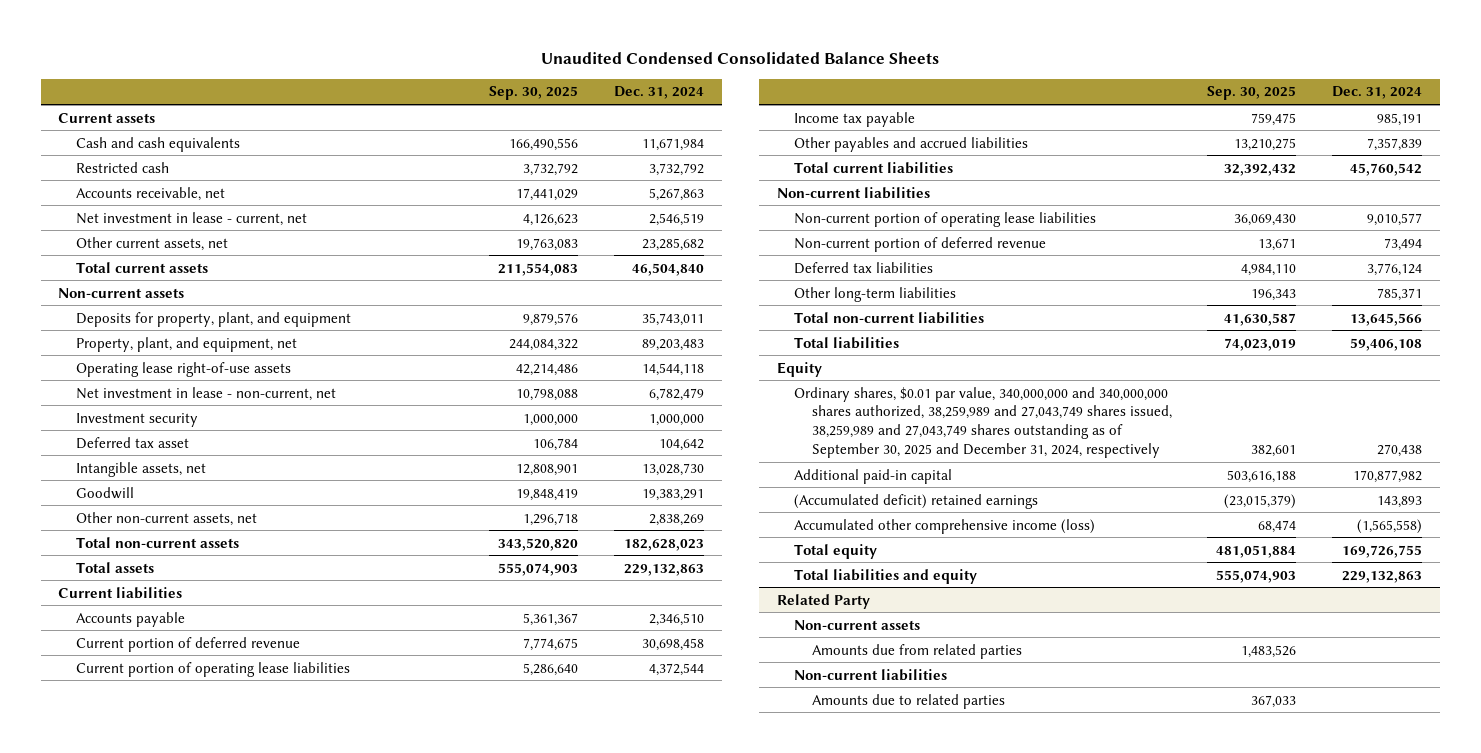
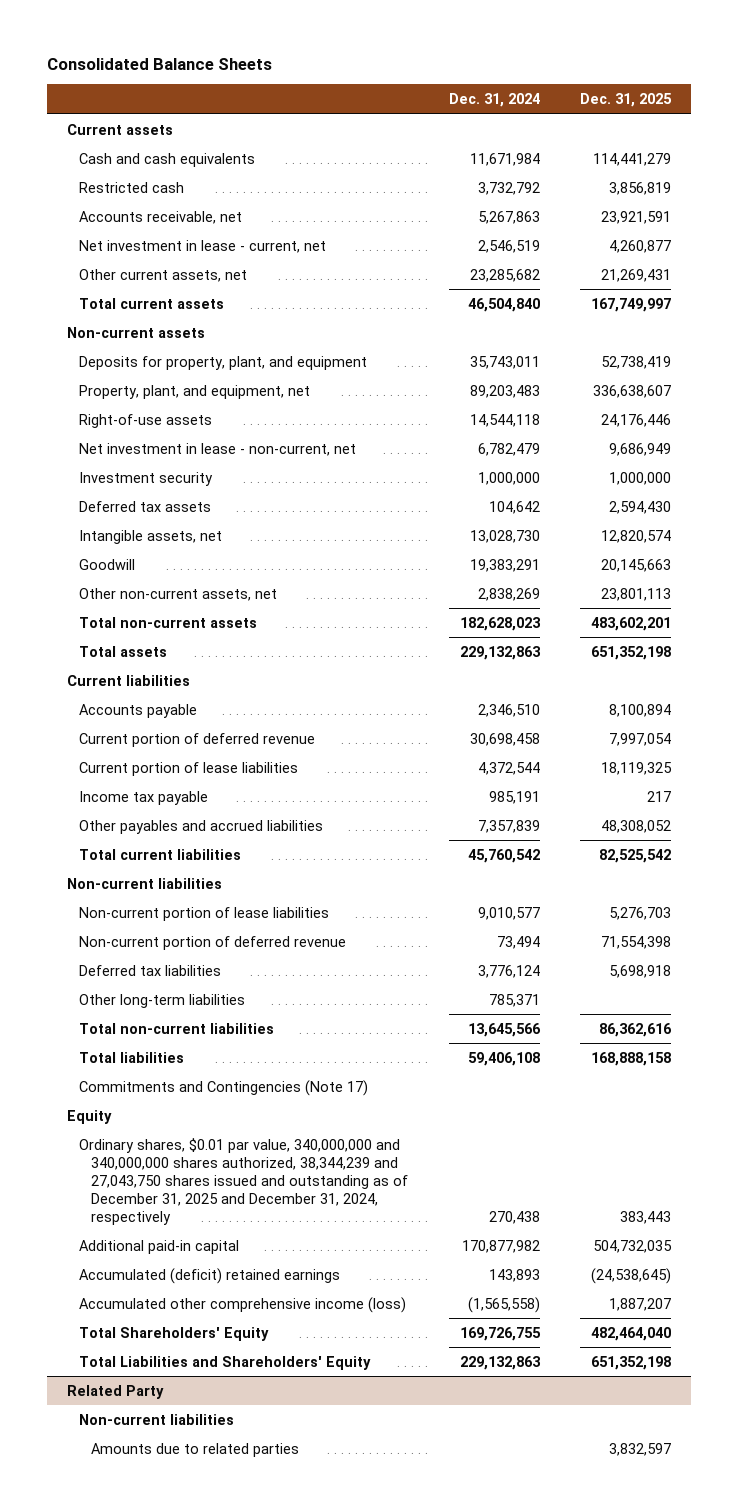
[541,51,940,64] Unaudited Condensed Consolidated Balance Sheets -> [46,57,272,70] Consolidated Balance Sheets
[488,86,578,101] Sep. 30, 2025 -> none
none -> [580,92,673,107] Dec. 31, 2025
[75,361,291,377] Operating lease right-of-use assets -> [79,413,213,428] Right-of-use assets
[75,436,189,449] Deferred tax asset -> [79,500,212,512] Deferred tax assets
[75,661,350,677] Current portion of operating lease liabilities -> [79,761,299,776] Current portion of lease liabilities
[794,211,1097,227] Non-current portion of operating lease liabilities -> [79,906,330,921] Non-current portion of lease liabilities
none -> [79,1079,369,1096] Commitments and Contingencies (Note 17)
[794,386,1172,458] Ordinary shares, $0.01 par value, 340,000,000 and 340,000,000 shares authorized, 38,259,989 and 27,043,749 shares issued, 38,259,989 and 27,043,749 shares outstanding as of September 30, 2025 and December 31, 2024, respectively -> [79,1137,409,1225] Ordinary shares, $0.01 par value, 340,000,000 and 340,000,000 shares authorized, 38,344,239 and 27,043,750 shares issued and outstanding as of December 31, 2025 and December 31, 2024, respectively
[794,493,1039,509] (Accumulated deficit) retained earnings -> [79,1267,341,1284] Accumulated (deficit) retained earnings
[794,543,878,559] Total equity -> [79,1326,270,1341] Total Shareholders' Equity
[794,568,978,584] Total liabilities and equity -> [79,1355,372,1370] Total Liabilities and Shareholders' Equity
[794,619,921,630] Non-current assets -> none
[811,643,1022,659] Amounts due from related parties -> none

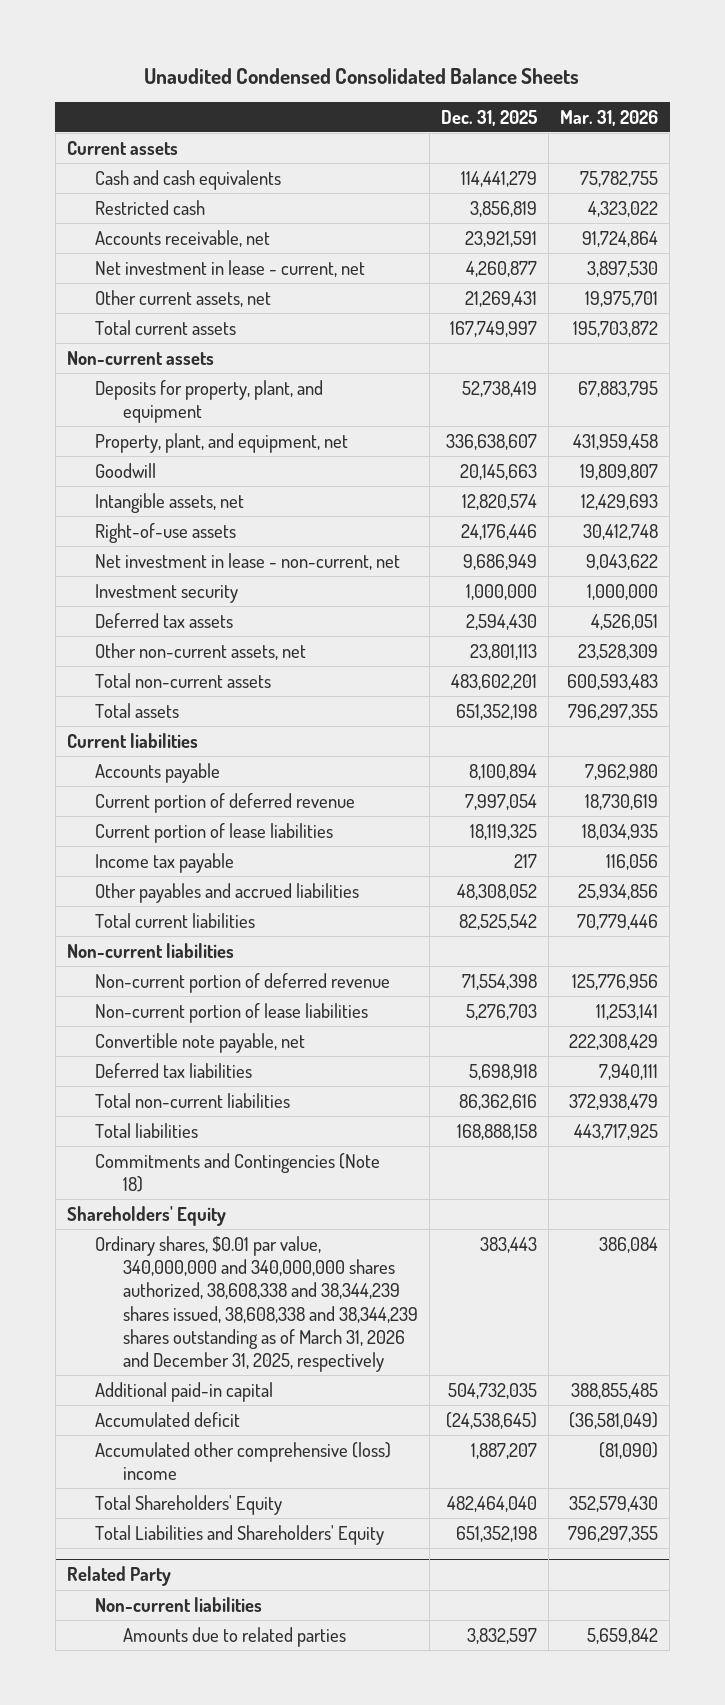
[46,57,272,70] Consolidated Balance Sheets -> [144,67,580,84] Unaudited Condensed Consolidated Balance Sheets
[448,92,540,107] Dec. 31, 2024 -> none
none -> [560,109,659,126] Mar. 31, 2026
[79,558,136,570] Goodwill -> [94,462,156,478] Goodwill
[79,529,223,544] Intangible assets, net -> [94,492,244,513] Intangible assets, net
[79,906,330,921] Non-current portion of lease liabilities -> [94,1002,368,1023] Non-current portion of lease liabilities
none -> [94,1032,305,1053] Convertible note payable, net
[79,993,246,1008] Other long-term liabilities -> none
[79,1079,369,1096] Commitments and Contingencies (Note 17) -> [94,1152,380,1192] Commitments and Contingencies (Note 18)
[67,1109,113,1124] Equity -> [66,1205,226,1226] Shareholders' Equity
[79,1137,409,1225] Ordinary shares, $0.01 par value, 340,000,000 and 340,000,000 shares authorized, 38,344,239 and 27,043,750 shares issued and outstanding as of December 31, 2025 and December 31, 2024, respectively -> [94,1235,419,1373] Ordinary shares, $0.01 par value, 340,000,000 and 340,000,000 shares authorized, 38,608,338 and 38,344,239 shares issued, 38,608,338 and 38,344,239 shares outstanding as of March 31, 2026 and December 31, 2025, respectively
[79,1267,341,1284] Accumulated (deficit) retained earnings -> [94,1411,240,1427] Accumulated deficit
[79,1296,407,1313] Accumulated other comprehensive income (loss) -> [94,1441,391,1480] Accumulated other comprehensive (loss) income

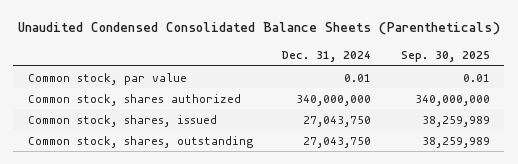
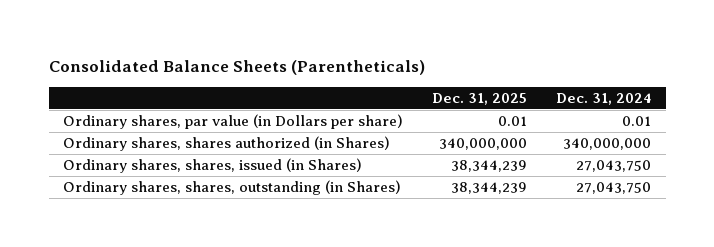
[17,22,500,36] Unaudited Condensed Consolidated Balance Sheets (Parentheticals) -> [48,59,425,75] Consolidated Balance Sheets (Parentheticals)
[400,51,490,63] Sep. 30, 2025 -> none
none -> [432,93,528,106] Dec. 31, 2025
[27,72,187,85] Common stock, par value -> [63,114,404,130] Ordinary shares, par value (in Dollars per share)
[27,93,241,106] Common stock, shares authorized -> [63,136,391,152] Ordinary shares, shares authorized (in Shares)
[27,114,217,127] Common stock, shares, issued -> [63,158,363,174] Ordinary shares, shares, issued (in Shares)
[27,135,253,148] Common stock, shares, outstanding -> [63,180,402,196] Ordinary shares, shares, outstanding (in Shares)

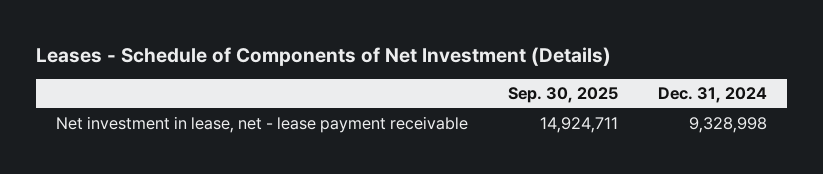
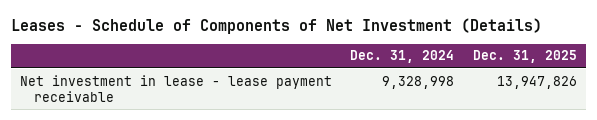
[508,87,619,104] Sep. 30, 2025 -> none
none -> [472,50,577,64] Dec. 31, 2025
[56,116,469,134] Net investment in lease, net - lease payment receivable -> [20,74,333,102] Net investment in lease - lease payment receivable

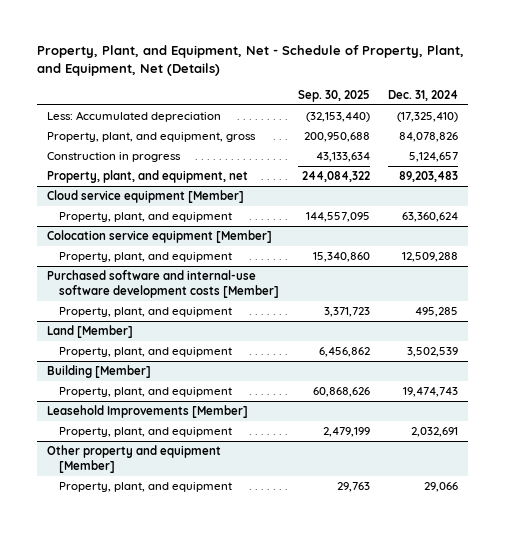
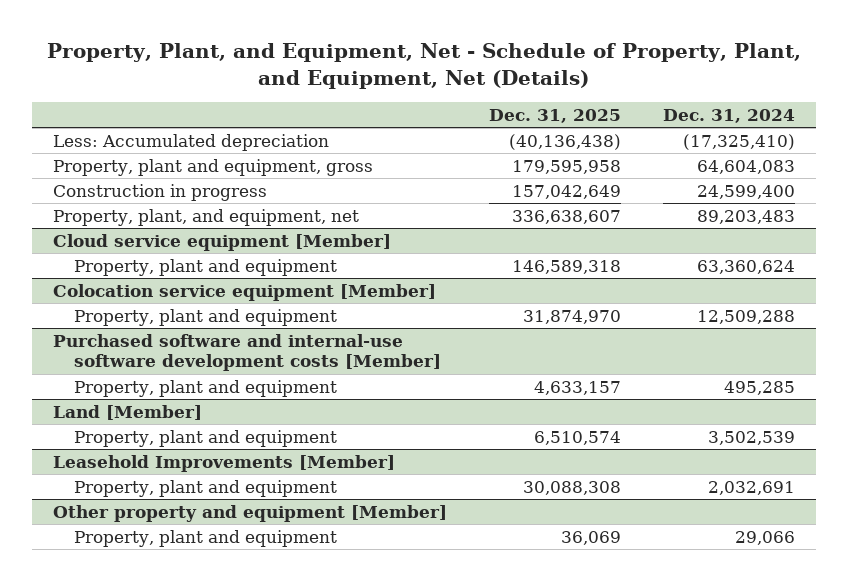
[297,89,370,102] Sep. 30, 2025 -> none
none -> [488,108,621,123] Dec. 31, 2025
[46,132,256,143] Property, plant, and equipment, gross -> [52,158,373,176] Property, plant and equipment, gross
[399,132,459,143] 84,078,826 -> [696,159,795,174] 64,604,083
[409,152,459,163] 5,124,657 -> [696,184,795,199] 24,599,400
[58,212,232,223] Property, plant, and equipment -> [74,258,338,276] Property, plant and equipment
[58,252,232,263] Property, plant, and equipment -> [74,308,338,326] Property, plant and equipment
[58,307,232,318] Property, plant, and equipment -> [74,379,338,397] Property, plant and equipment
[46,365,151,379] Building [Member] -> none
[58,387,232,398] Property, plant, and equipment -> none
[58,347,232,358] Property, plant, and equipment -> [74,429,338,447] Property, plant and equipment
[58,427,232,438] Property, plant, and equipment -> [74,479,338,497] Property, plant and equipment
[58,482,232,493] Property, plant, and equipment -> [74,529,338,547] Property, plant and equipment

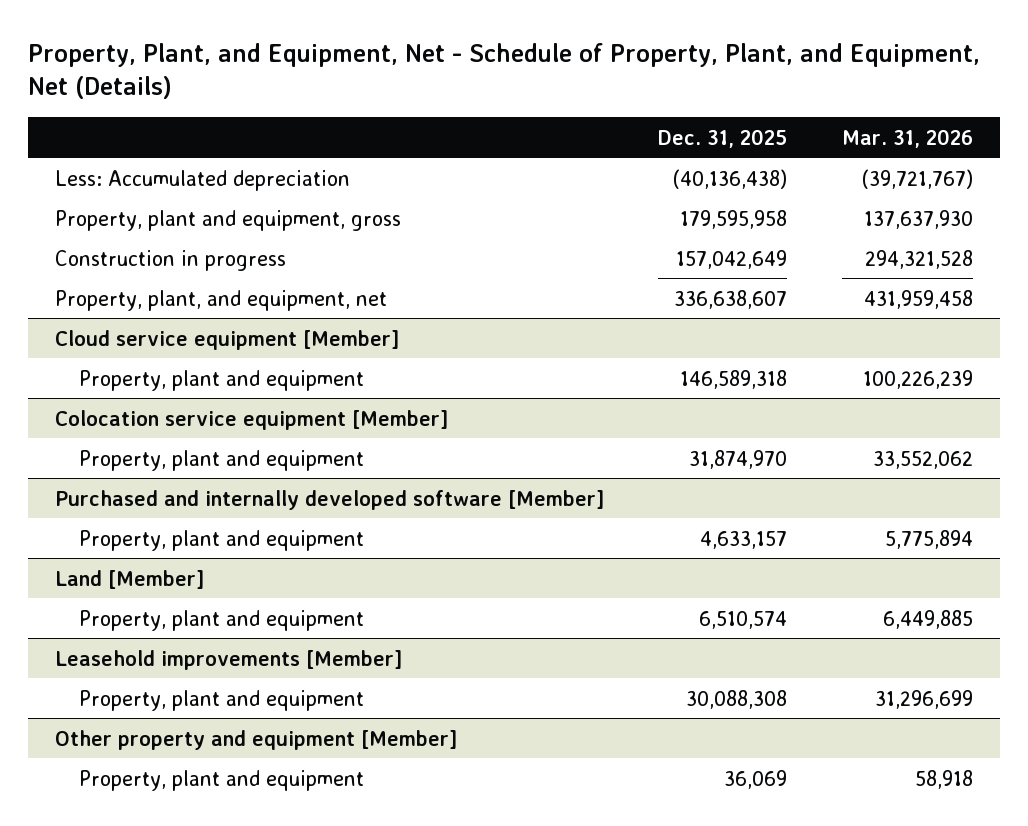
[662,108,795,123] Dec. 31, 2024 -> none
none -> [841,128,973,148] Mar. 31, 2026
[52,333,442,372] Purchased software and internal-use software development costs [Member] -> none
none -> [55,489,605,510] Purchased and internally developed software [Member]
[52,454,395,472] Leasehold Improvements [Member] -> [55,649,403,670] Leasehold improvements [Member]

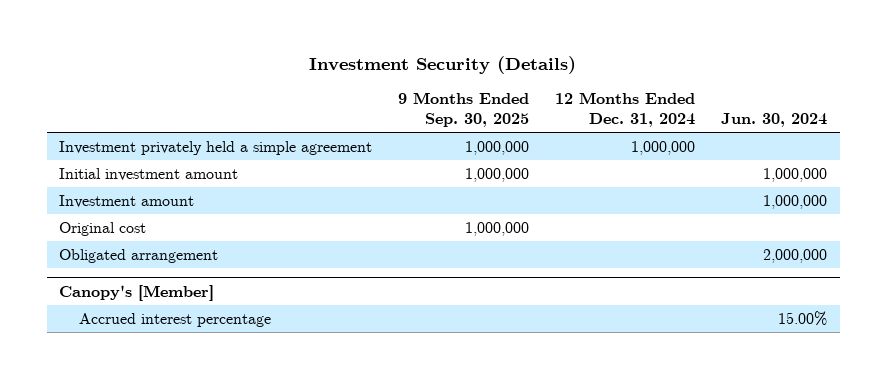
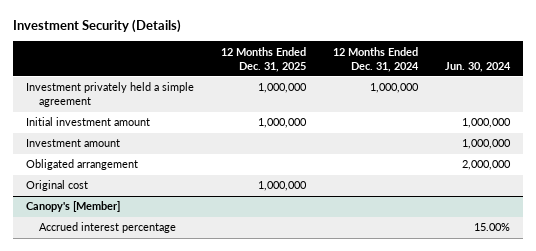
[398,92,530,128] 9 Months Ended Sep. 30, 2025 -> none
none -> [220,46,306,72] 12 Months Ended Dec. 31, 2025
[59,221,147,236] Original cost -> [26,180,89,192] Original cost

